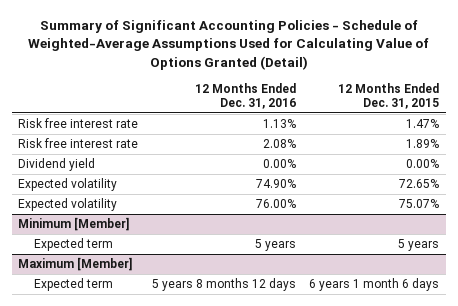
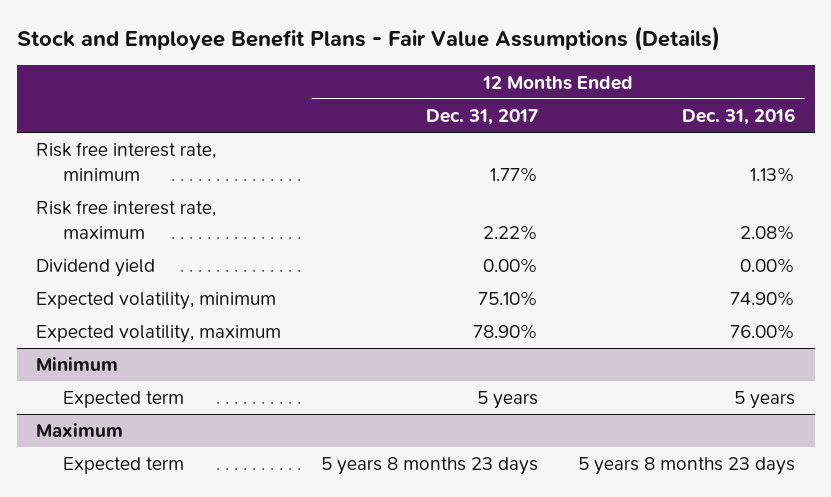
[27,19,429,70] Summary of Significant Accounting Policies - Schedule of Weighted-Average Assumptions Used for Calculating Value of Options Granted (Detail) -> [16,26,720,52] Stock and Employee Benefit Plans - Fair Value Assumptions (Details)
[338,82,440,110] 12 Months Ended Dec. 31, 2015 -> none
none -> [426,109,539,126] Dec. 31, 2017
[18,118,139,129] Risk free interest rate -> [36,142,217,181] Risk free interest rate, minimum
[18,138,139,149] Risk free interest rate -> [36,200,217,239] Risk free interest rate, maximum
[18,178,118,192] Expected volatility -> [36,292,277,311] Expected volatility, minimum
[18,198,118,212] Expected volatility -> [36,325,282,344] Expected volatility, maximum
[18,217,131,232] Minimum [Member] -> [36,357,119,372] Minimum
[18,257,134,272] Maximum [Member] -> [36,423,124,438] Maximum
[151,278,296,292] 5 years 8 months 12 days -> [577,457,795,476] 5 years 8 months 23 days

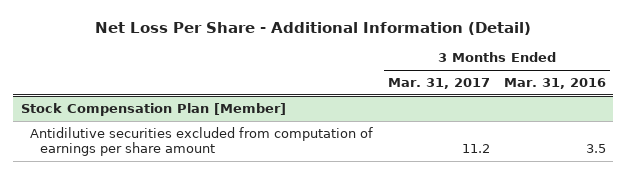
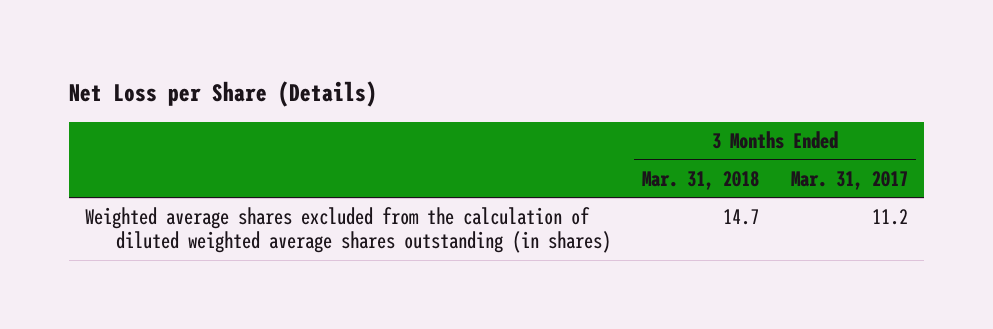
[95,21,532,35] Net Loss Per Share - Additional Information (Detail) -> [69,81,378,108] Net Loss per Share (Details)
[503,78,606,90] Mar. 31, 2016 -> none
none -> [642,170,760,190] Mar. 31, 2018
[20,102,286,116] Stock Compensation Plan [Member] -> none
[30,126,374,156] Antidilutive securities excluded from computation of earnings per share amount -> [84,207,611,254] Weighted average shares excluded from the calculation of diluted weighted average shares outstanding (in shares)

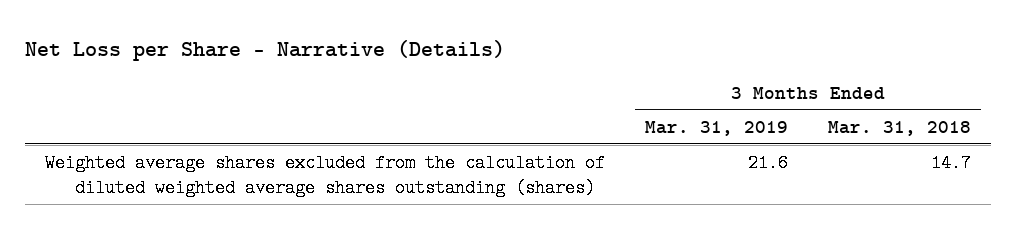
[69,81,378,108] Net Loss per Share (Details) -> [24,39,505,61] Net Loss per Share - Narrative (Details)
[791,170,909,190] Mar. 31, 2017 -> none
none -> [644,120,788,136] Mar. 31, 2019
[84,207,611,254] Weighted average shares excluded from the calculation of diluted weighted average shares outstanding (in shares) -> [44,154,605,198] Weighted average shares excluded from the calculation of diluted weighted average shares outstanding (shares)

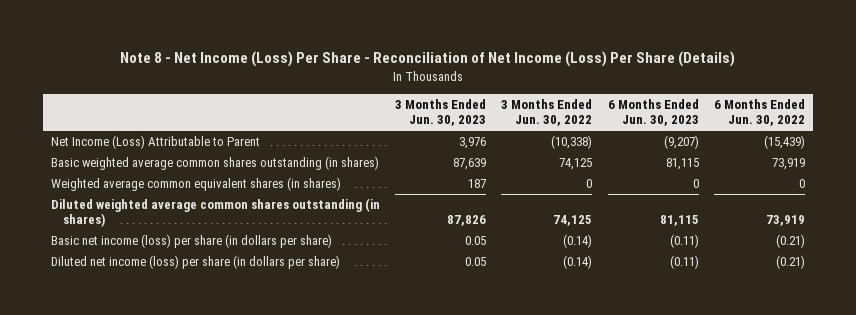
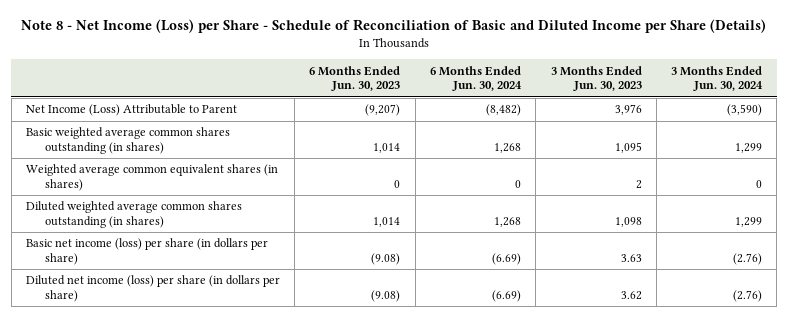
[119,51,735,68] Note 8 - Net Income (Loss) Per Share - Reconciliation of Net Income (Loss) Per Share (Details) -> [21,19,767,34] Note 8 - Net Income (Loss) per Share - Schedule of Reconciliation of Basic and Diluted Income per Share (Details)
[501,98,593,127] 3 Months Ended Jun. 30, 2022 -> none
[714,98,806,127] 6 Months Ended Jun. 30, 2022 -> none
none -> [430,65,523,92] 6 Months Ended Jun. 30, 2024
none -> [671,65,764,92] 3 Months Ended Jun. 30, 2024
[452,158,486,171] 87,639 -> [614,141,642,153] 1,095
[665,158,699,171] 81,115 -> [373,142,401,153] 1,014
[467,179,486,189] 187 -> [635,179,642,189] 2
[446,215,486,227] 87,826 -> [614,216,642,227] 1,098
[659,215,699,227] 81,115 -> [373,216,401,227] 1,014
[464,236,486,246] 0.05 -> [620,253,642,262] 3.63
[669,234,699,249] (0.11) -> [371,252,401,265] (9.08)
[464,257,486,267] 0.05 -> [620,290,642,300] 3.62
[669,255,699,270] (0.11) -> [371,289,401,302] (9.08)

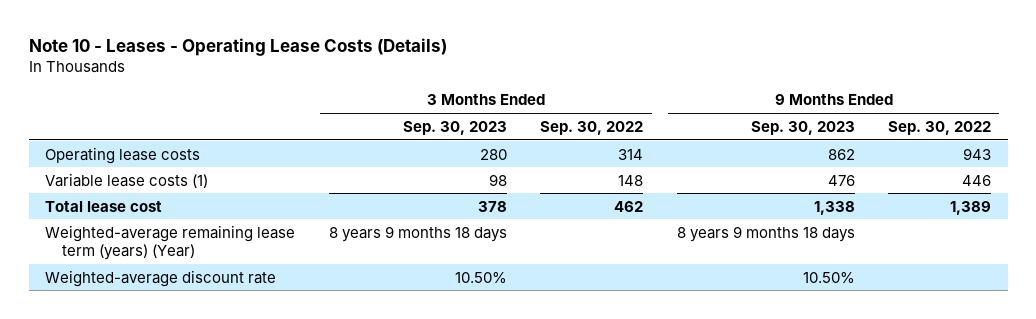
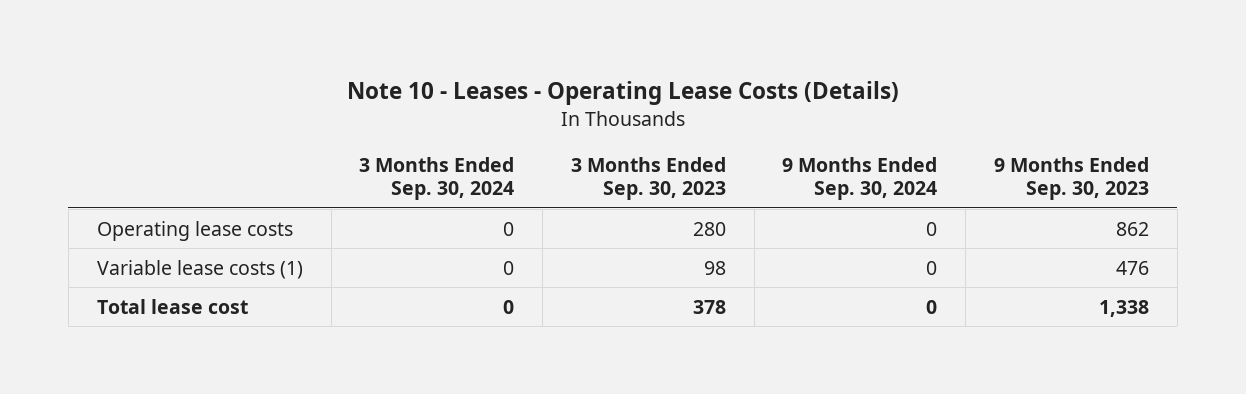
[540,120,644,135] Sep. 30, 2022 -> none
[888,120,992,135] Sep. 30, 2022 -> none
none -> [359,156,515,201] 3 Months Ended Sep. 30, 2024
none -> [782,156,938,201] 9 Months Ended Sep. 30, 2024
[45,224,296,261] Weighted-average remaining lease term (years) (Year) -> none
[45,269,277,287] Weighted-average discount rate -> none

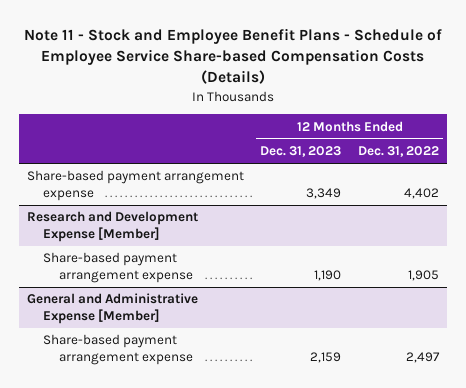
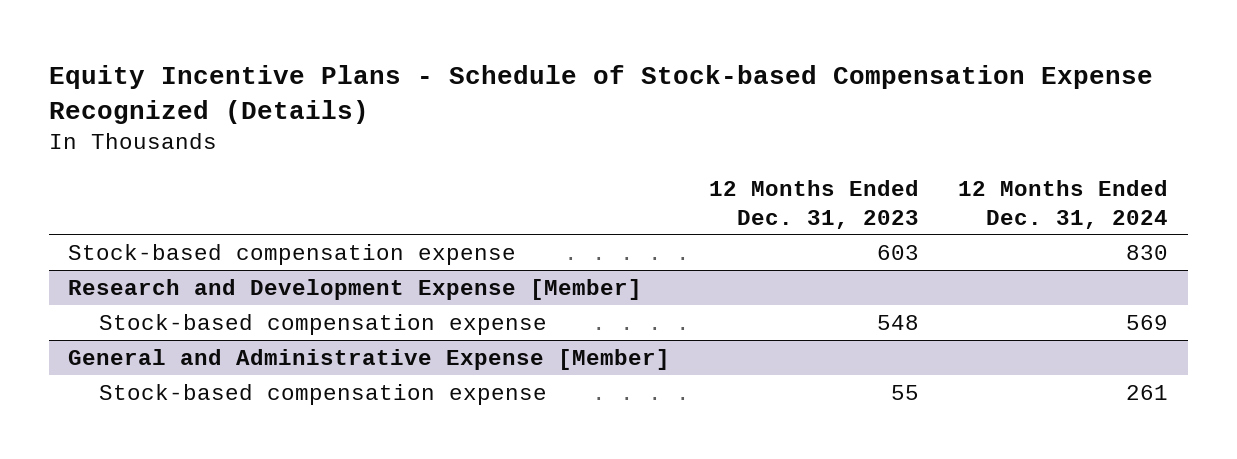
[23,28,442,85] Note 11 - Stock and Employee Benefit Plans - Schedule of Employee Service Share-based Compensation Costs (Details) -> [48,64,1153,124] Equity Incentive Plans - Schedule of Stock-based Compensation Expense Recognized (Details)
[357,146,439,158] Dec. 31, 2022 -> none
none -> [958,180,1169,229] 12 Months Ended Dec. 31, 2024
[27,170,245,201] Share-based payment arrangement expense -> [68,243,517,265] Stock-based compensation expense
[306,187,342,199] 3,349 -> [877,244,920,260] 603
[42,252,193,283] Share-based payment arrangement expense -> [99,313,548,335] Stock-based compensation expense
[314,269,342,281] 1,190 -> [877,314,920,330] 548
[42,334,193,365] Share-based payment arrangement expense -> [99,383,548,405] Stock-based compensation expense
[310,351,342,363] 2,159 -> [891,384,920,400] 55

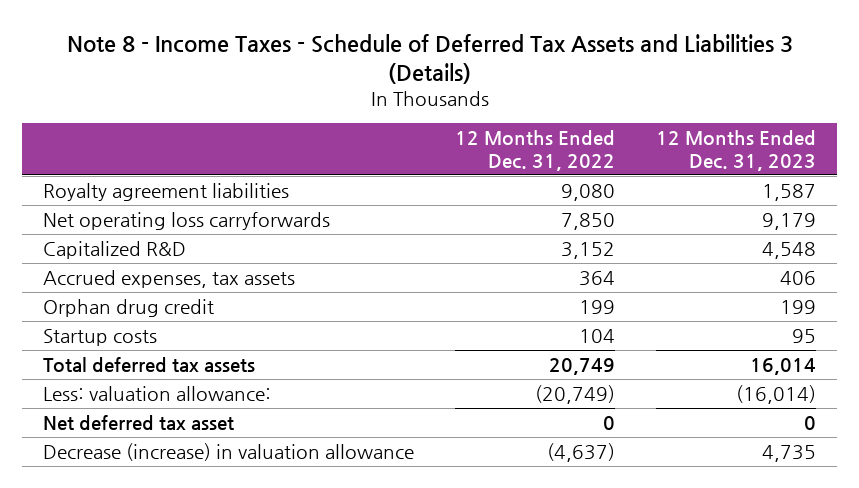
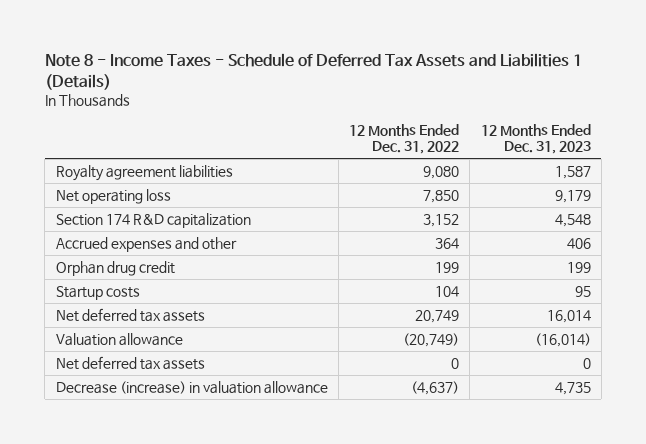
[66,34,793,84] Note 8 - Income Taxes - Schedule of Deferred Tax Assets and Liabilities 3 (Details) -> [44,52,582,90] Note 8 - Income Taxes - Schedule of Deferred Tax Assets and Liabilities 1 (Details)
[42,211,330,230] Net operating loss carryforwards -> [55,189,171,205] Net operating loss
[42,240,186,259] Capitalized R&D -> [55,213,251,229] Section 174 R&D capitalization
[42,269,295,288] Accrued expenses, tax assets -> [55,237,237,253] Accrued expenses and other
[42,356,255,372] Total deferred tax assets -> [55,308,205,323] Net deferred tax assets
[42,385,271,401] Less: valuation allowance: -> [55,333,183,347] Valuation allowance
[42,414,234,430] Net deferred tax asset -> [55,356,205,371] Net deferred tax assets

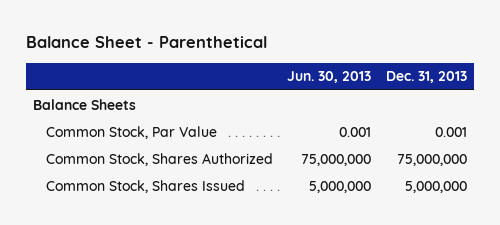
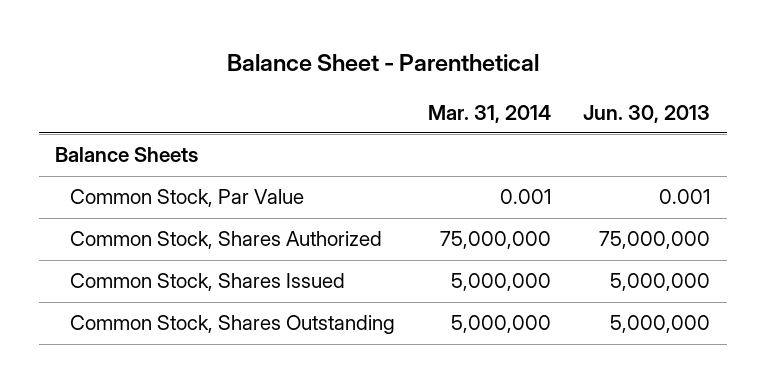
[385,71,467,84] Dec. 31, 2013 -> none
none -> [427,104,551,123] Mar. 31, 2014
none -> [70,315,396,335] Common Stock, Shares Outstanding

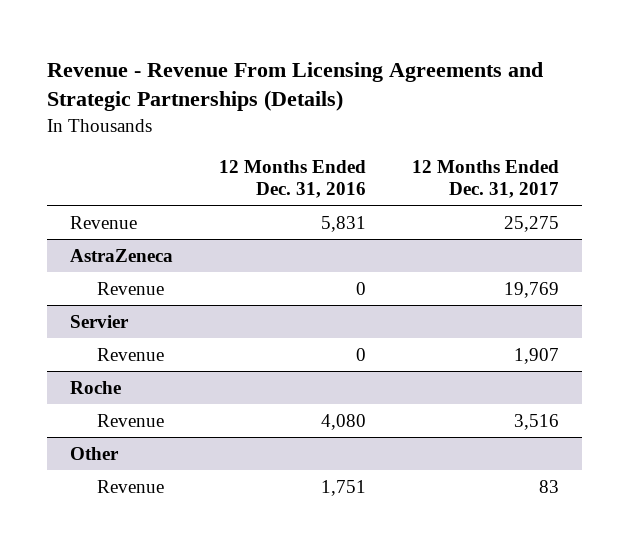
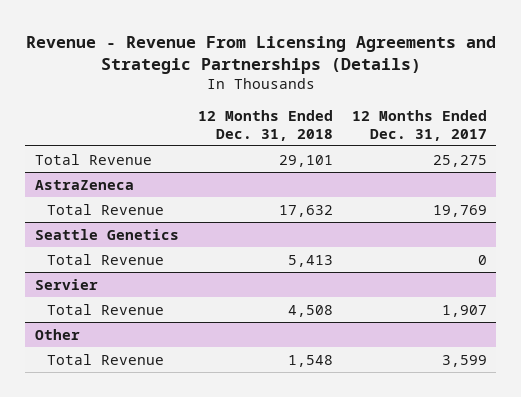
[219,160,367,199] 12 Months Ended Dec. 31, 2016 -> none
none -> [197,110,333,141] 12 Months Ended Dec. 31, 2018
[70,215,138,229] Revenue -> [34,153,152,165] Total Revenue
[97,281,165,295] Revenue -> [46,203,164,215] Total Revenue
none -> [34,228,179,240] Seattle Genetics
none -> [46,253,164,265] Total Revenue
[70,380,122,394] Roche -> none
[97,413,165,427] Revenue -> none
[97,347,165,361] Revenue -> [46,303,164,315] Total Revenue
[97,479,165,493] Revenue -> [46,353,164,365] Total Revenue
[538,479,559,493] 83 -> [441,354,487,367] 3,599

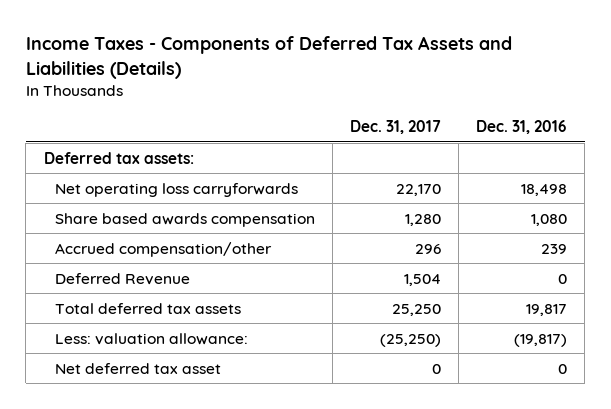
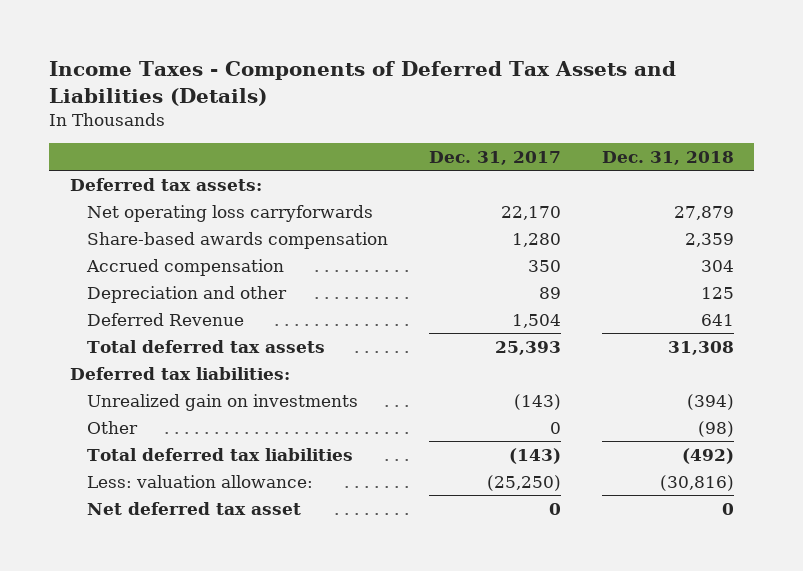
[476,120,568,135] Dec. 31, 2016 -> none
none -> [601,150,734,165] Dec. 31, 2018
[54,212,315,227] Share based awards compensation -> [87,231,389,249] Share-based awards compensation
[54,241,272,257] Accrued compensation/other -> [86,258,285,276] Accrued compensation
[415,243,442,254] 296 -> [528,259,562,272] 350
none -> [87,285,288,303] Depreciation and other
[392,303,442,316] 25,250 -> [495,340,562,355] 25,393
none -> [69,366,290,380] Deferred tax liabilities:
none -> [87,393,359,411] Unrealized gain on investments
none -> [87,420,139,434] Other
none -> [87,447,354,461] Total deferred tax liabilities

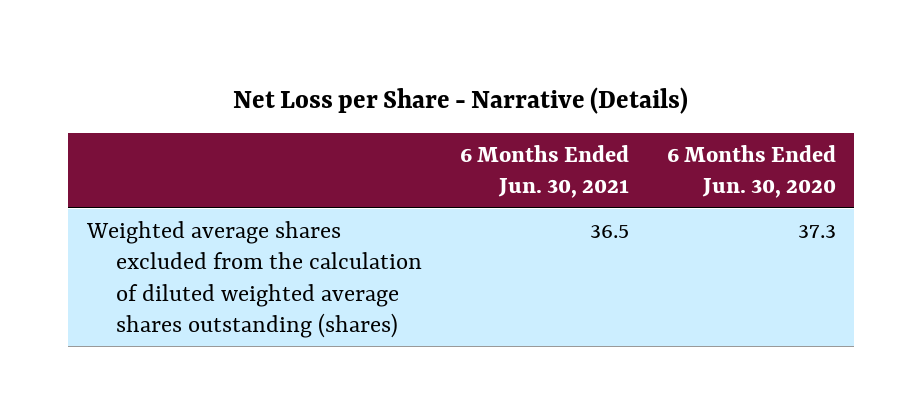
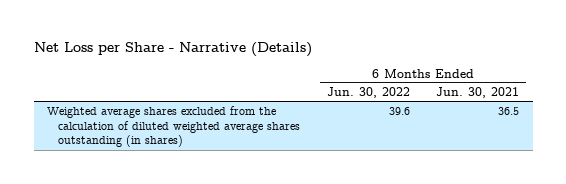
[666,144,836,199] 6 Months Ended Jun. 30, 2020 -> none
none -> [326,87,410,99] Jun. 30, 2022
[86,220,423,339] Weighted average shares excluded from the calculation of diluted weighted average shares outstanding (shares) -> [47,106,301,148] Weighted average shares excluded from the calculation of diluted weighted average shares outstanding (in shares)

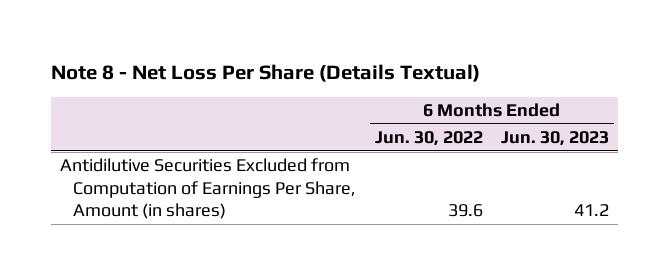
[33,42,312,58] Net Loss per Share - Narrative (Details) -> [51,63,481,82] Note 8 - Net Loss Per Share (Details Textual)
[436,87,520,99] Jun. 30, 2021 -> none
none -> [501,131,610,147] Jun. 30, 2023
[47,106,301,148] Weighted average shares excluded from the calculation of diluted weighted average shares outstanding (in shares) -> [60,158,357,220] Antidilutive Securities Excluded from Computation of Earnings Per Share, Amount (in shares)

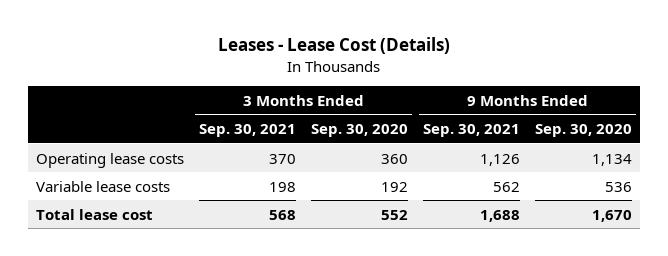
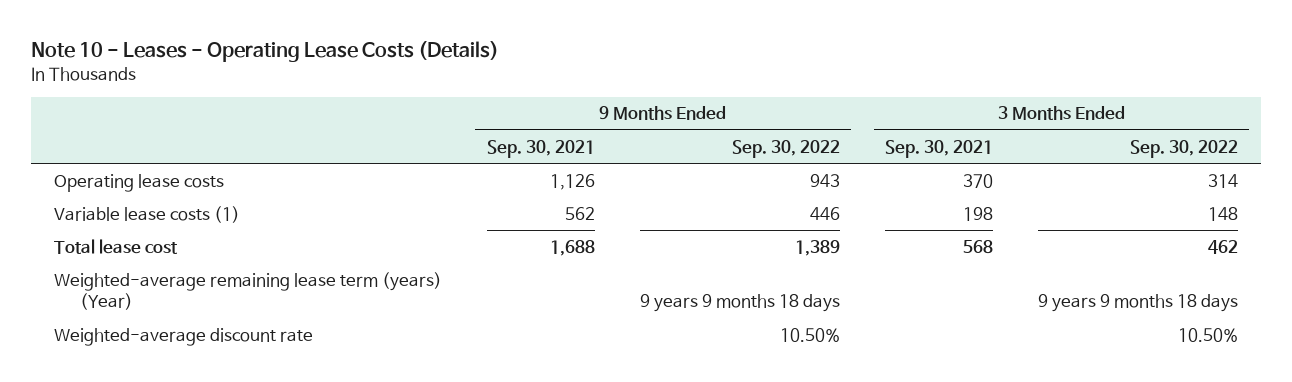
[218,37,451,55] Leases - Lease Cost (Details) -> [31,41,500,63] Note 10 - Leases - Operating Lease Costs (Details)
[311,124,409,138] Sep. 30, 2020 -> none
[535,124,633,138] Sep. 30, 2020 -> none
none -> [731,139,840,158] Sep. 30, 2022
none -> [1130,139,1239,158] Sep. 30, 2022
[35,180,170,192] Variable lease costs -> [53,205,240,223] Variable lease costs (1)
none -> [53,271,442,311] Weighted-average remaining lease term (years) (Year)
none -> [53,327,313,346] Weighted-average discount rate

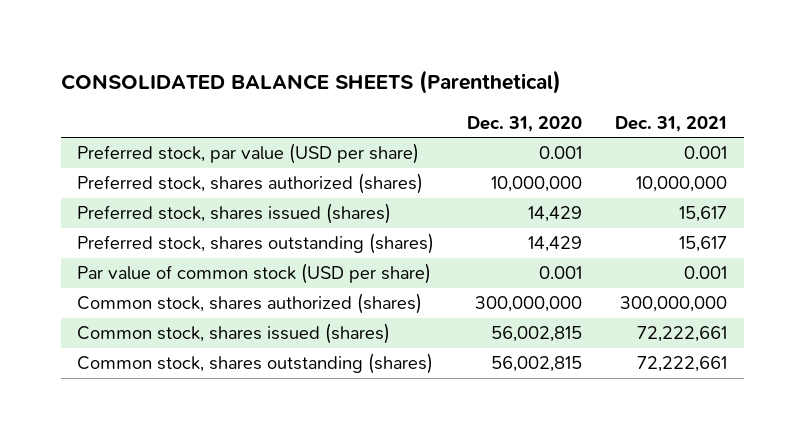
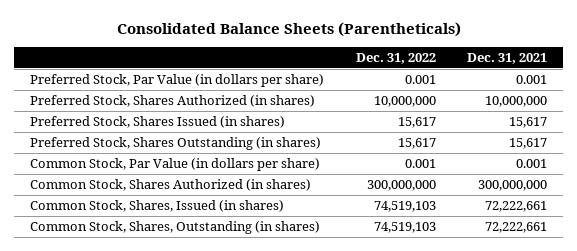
[60,70,561,95] CONSOLIDATED BALANCE SHEETS (Parenthetical) -> [116,22,461,38] Consolidated Balance Sheets (Parentheticals)
[467,115,583,132] Dec. 31, 2020 -> none
none -> [355,53,436,65] Dec. 31, 2022
[77,143,420,165] Preferred stock, par value (USD per share) -> [30,73,325,87] Preferred Stock, Par Value (in dollars per share)
[77,173,424,195] Preferred stock, shares authorized (shares) -> [30,94,316,107] Preferred Stock, Shares Authorized (in shares)
[77,203,392,225] Preferred stock, shares issued (shares) -> [30,115,286,128] Preferred Stock, Shares Issued (in shares)
[77,233,435,255] Preferred stock, shares outstanding (shares) -> [30,136,322,150] Preferred Stock, Shares Outstanding (in shares)
[77,263,432,285] Par value of common stock (USD per share) -> [30,157,321,171] Common Stock, Par Value (in dollars per share)
[77,293,423,315] Common stock, shares authorized (shares) -> [30,178,312,191] Common Stock, Shares Authorized (in shares)
[77,323,391,345] Common stock, shares issued (shares) -> [30,199,285,212] Common Stock, Shares, Issued (in shares)
[77,353,434,375] Common stock, shares outstanding (shares) -> [30,220,321,234] Common Stock, Shares, Outstanding (in shares)

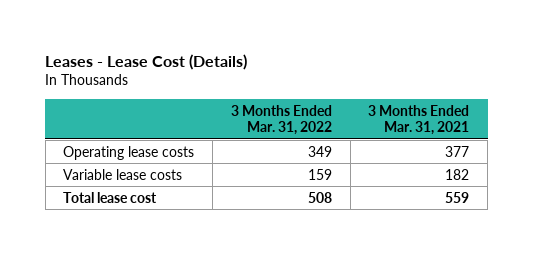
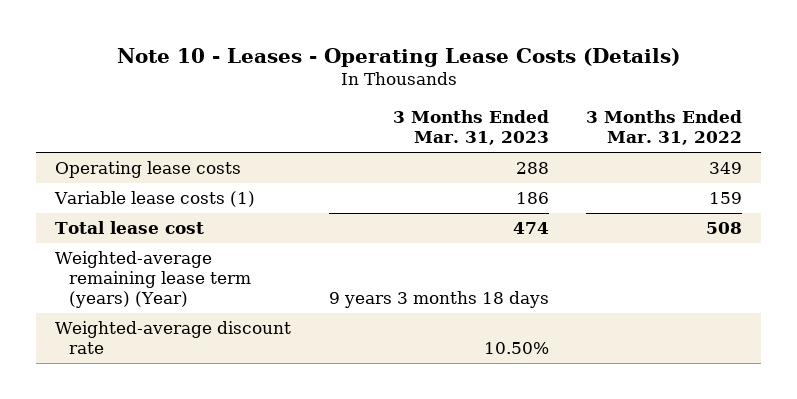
[45,53,248,70] Leases - Lease Cost (Details) -> [116,47,680,67] Note 10 - Leases - Operating Lease Costs (Details)
[368,104,470,136] 3 Months Ended Mar. 31, 2021 -> none
none -> [392,110,549,146] 3 Months Ended Mar. 31, 2023
[63,168,183,180] Variable lease costs -> [54,191,256,208] Variable lease costs (1)
none -> [55,251,252,309] Weighted-average remaining lease term (years) (Year)
none -> [55,321,292,355] Weighted-average discount rate

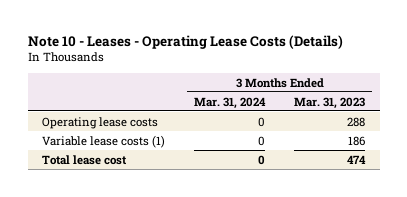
[586,110,743,146] 3 Months Ended Mar. 31, 2022 -> none
none -> [194,96,267,109] Mar. 31, 2024
[55,251,252,309] Weighted-average remaining lease term (years) (Year) -> none
[55,321,292,355] Weighted-average discount rate -> none

